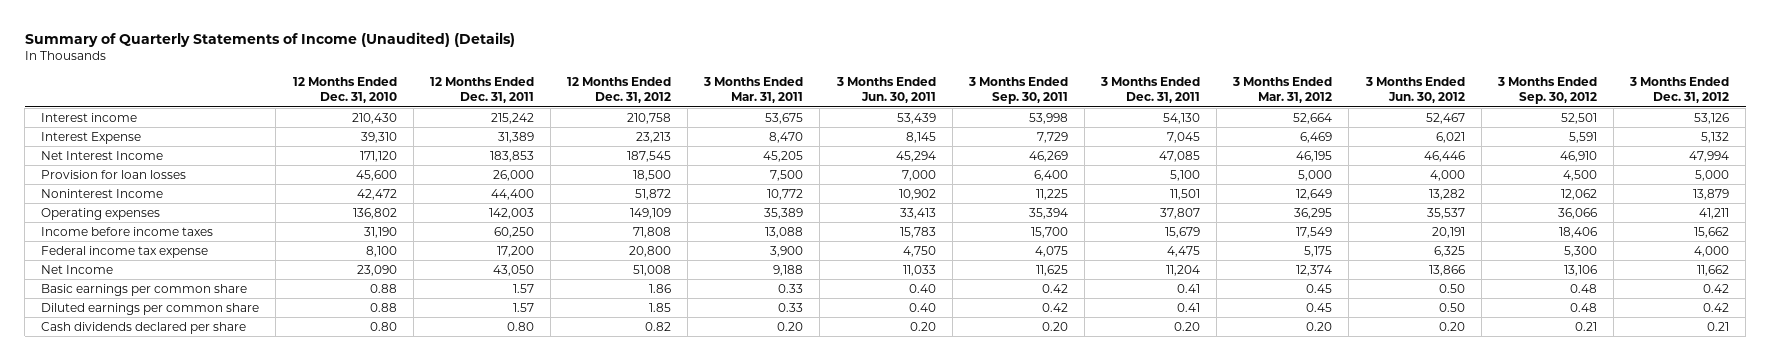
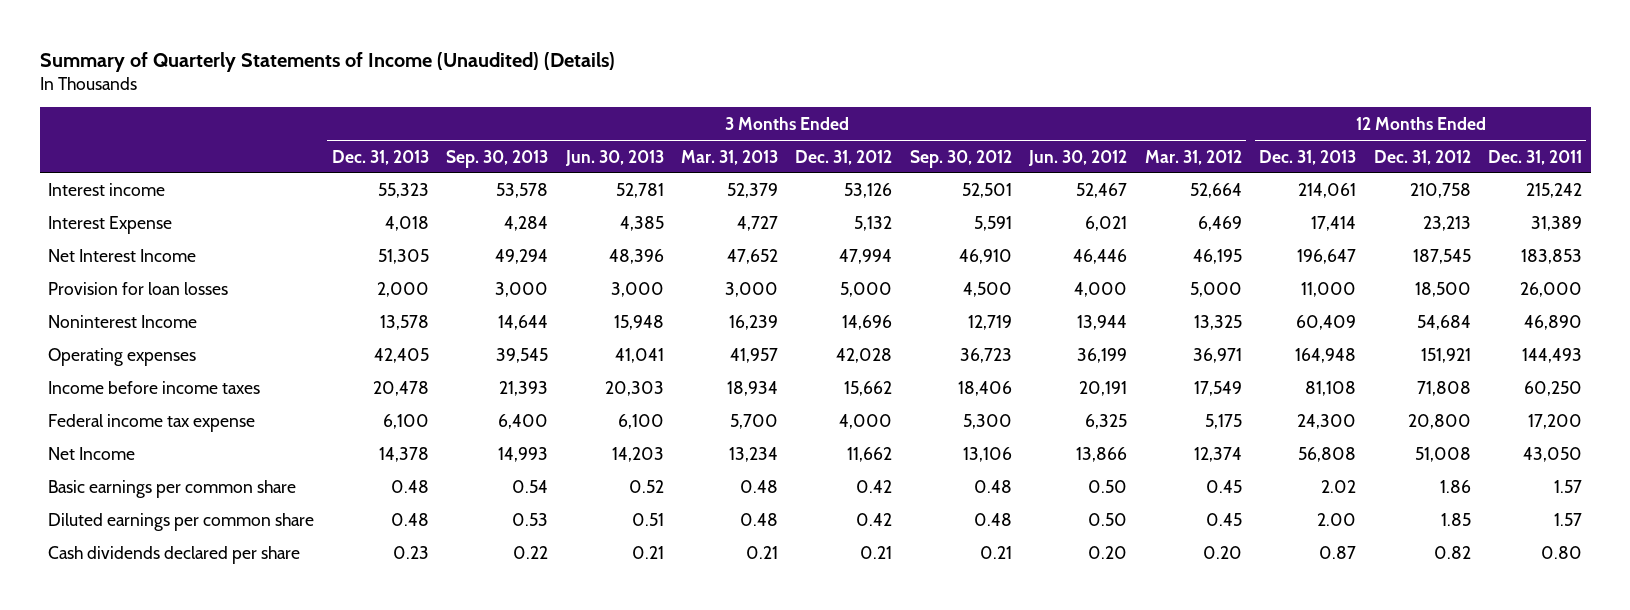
[292,77,397,104] 12 Months Ended Dec. 31, 2010 -> none
[703,77,804,104] 3 Months Ended Mar. 31, 2011 -> none
[835,77,936,104] 3 Months Ended Jun. 30, 2011 -> none
[967,77,1068,105] 3 Months Ended Sep. 30, 2011 -> none
[1100,77,1201,104] 3 Months Ended Dec. 31, 2011 -> none
none -> [331,149,429,165] Dec. 31, 2013
none -> [446,149,549,168] Sep. 30, 2013
none -> [564,149,664,166] Jun. 30, 2013
none -> [680,149,778,165] Mar. 31, 2013
none -> [1259,149,1357,165] Dec. 31, 2013
[490,188,534,200] 44,400 -> [1523,315,1582,331] 46,890
[635,188,672,200] 51,872 -> [1416,315,1471,331] 54,684
[1296,188,1333,200] 12,649 -> [1193,315,1242,331] 13,325
[1428,188,1465,200] 13,282 -> [1077,315,1128,331] 13,944
[1560,188,1597,200] 12,062 -> [967,315,1012,331] 12,719
[1693,188,1730,200] 13,879 -> [842,315,893,331] 14,696
[488,207,534,219] 142,003 -> [1521,348,1582,364] 144,493
[630,207,672,219] 149,109 -> [1420,348,1471,364] 151,921
[1294,207,1333,219] 36,295 -> [1192,348,1242,364] 36,971
[1426,207,1465,219] 35,537 -> [1077,348,1128,364] 36,199
[1557,207,1597,219] 36,066 -> [959,348,1012,364] 36,723
[1699,207,1730,219] 41,211 -> [836,348,893,364] 42,028

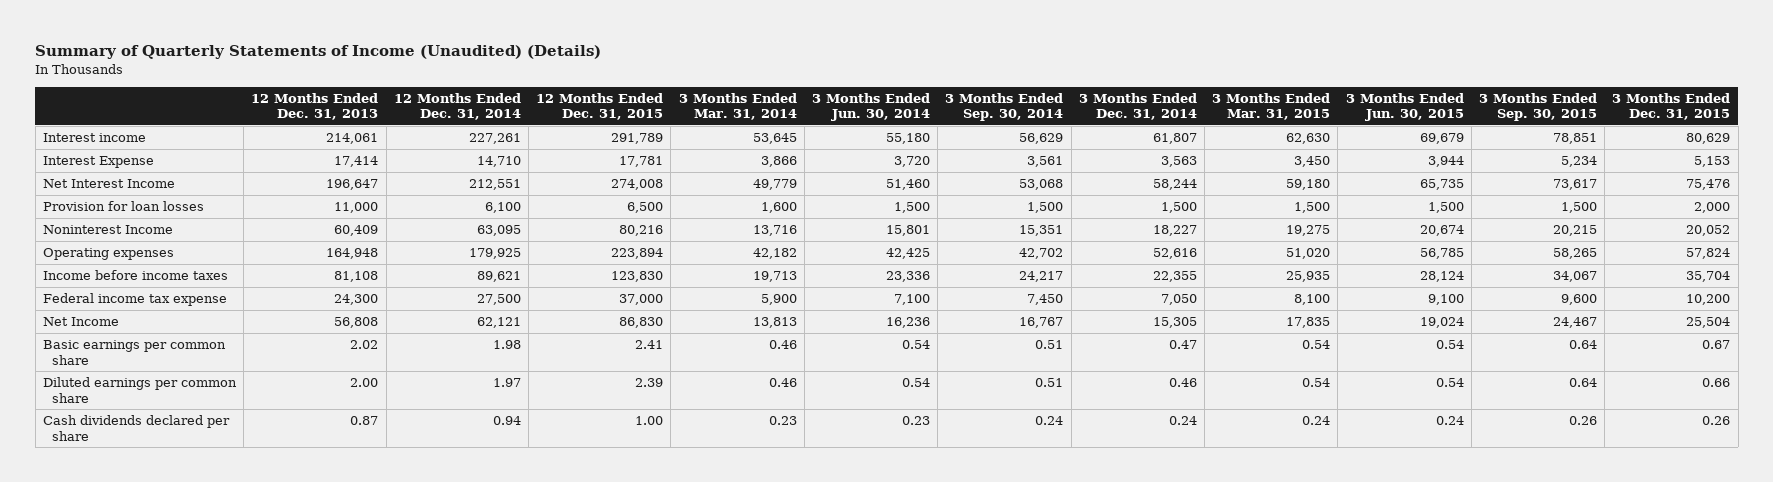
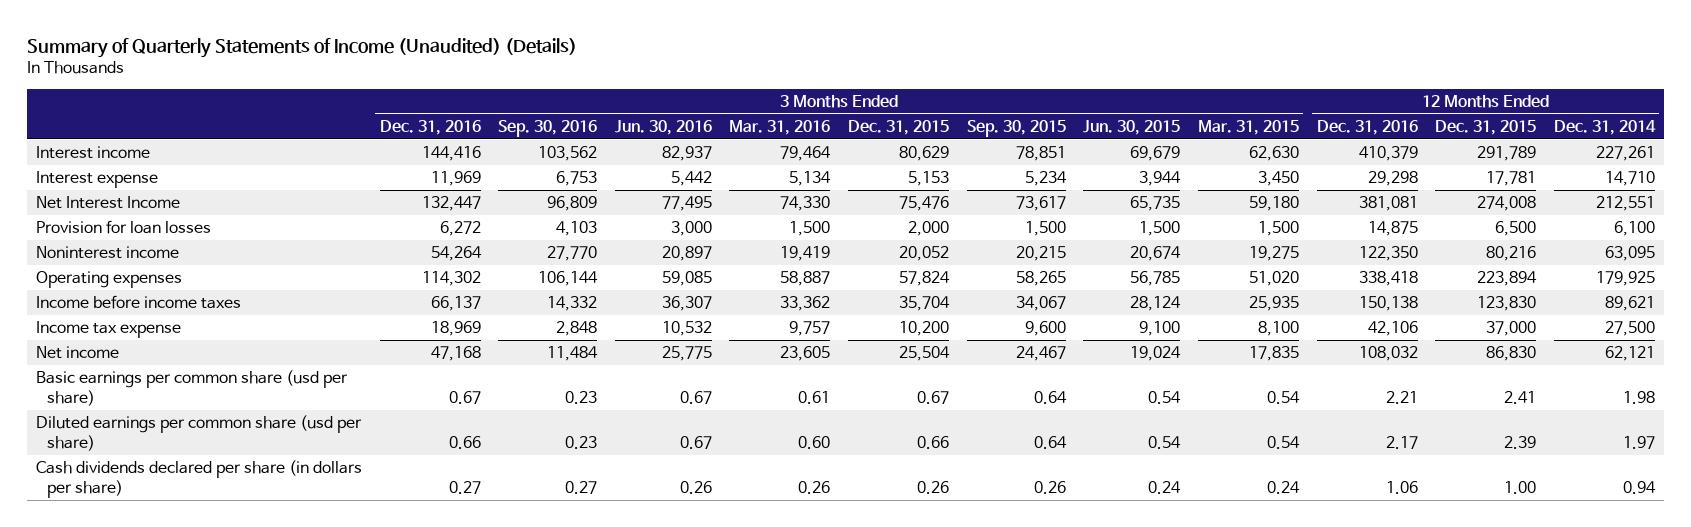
[251,92,379,121] 12 Months Ended Dec. 31, 2013 -> none
[678,92,797,121] 3 Months Ended Mar. 31, 2014 -> none
[811,92,930,122] 3 Months Ended Jun. 30, 2014 -> none
[945,92,1064,122] 3 Months Ended Sep. 30, 2014 -> none
[1078,92,1197,121] 3 Months Ended Dec. 31, 2014 -> none
none -> [379,120,481,136] Dec. 31, 2016
none -> [498,120,598,138] Sep. 30, 2016
none -> [614,120,712,136] Jun. 30, 2016
none -> [729,120,831,136] Mar. 31, 2016
none -> [1316,120,1418,136] Dec. 31, 2016
[42,156,154,169] Interest Expense -> [36,171,159,189] Interest expense
[42,225,173,235] Noninterest Income -> [36,246,180,260] Noninterest income
[42,293,227,307] Federal income tax expense -> [36,321,182,339] Income tax expense
[42,317,119,327] Net Income -> [36,346,120,360] Net income
[42,340,226,365] Basic earnings per common share -> [36,370,349,407] Basic earnings per common share (usd per share)
[42,377,237,403] Diluted earnings per common share -> [36,415,363,452] Diluted earnings per common share (usd per share)
[42,415,230,441] Cash dividends declared per share -> [36,460,363,499] Cash dividends declared per share (in dollars per share)

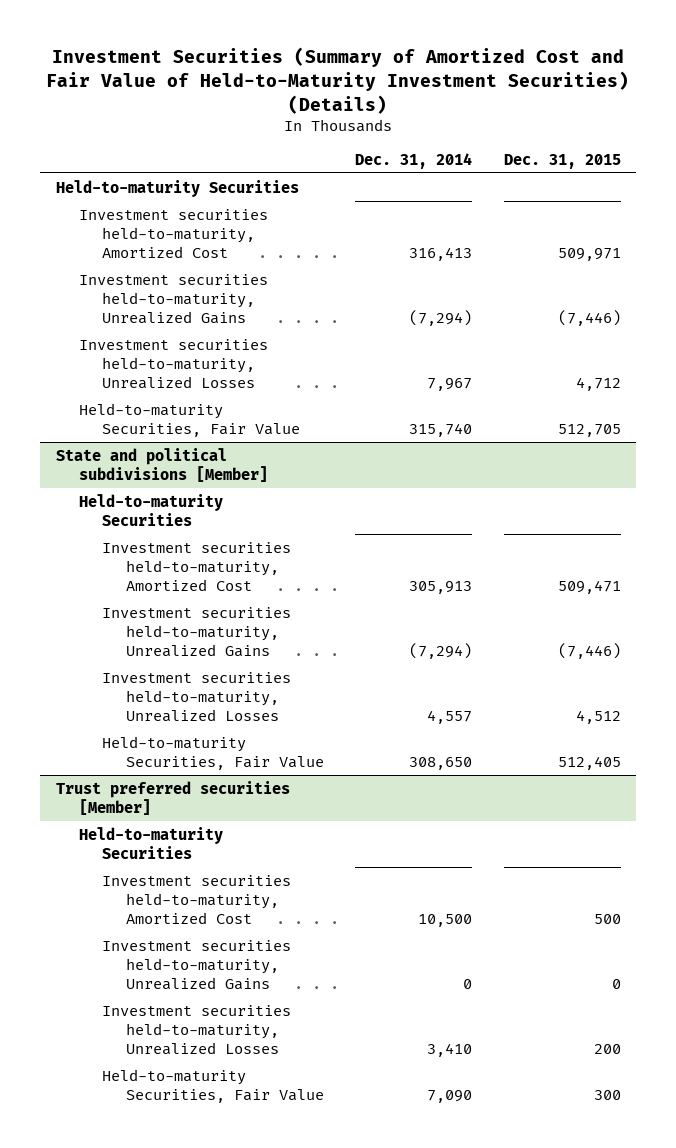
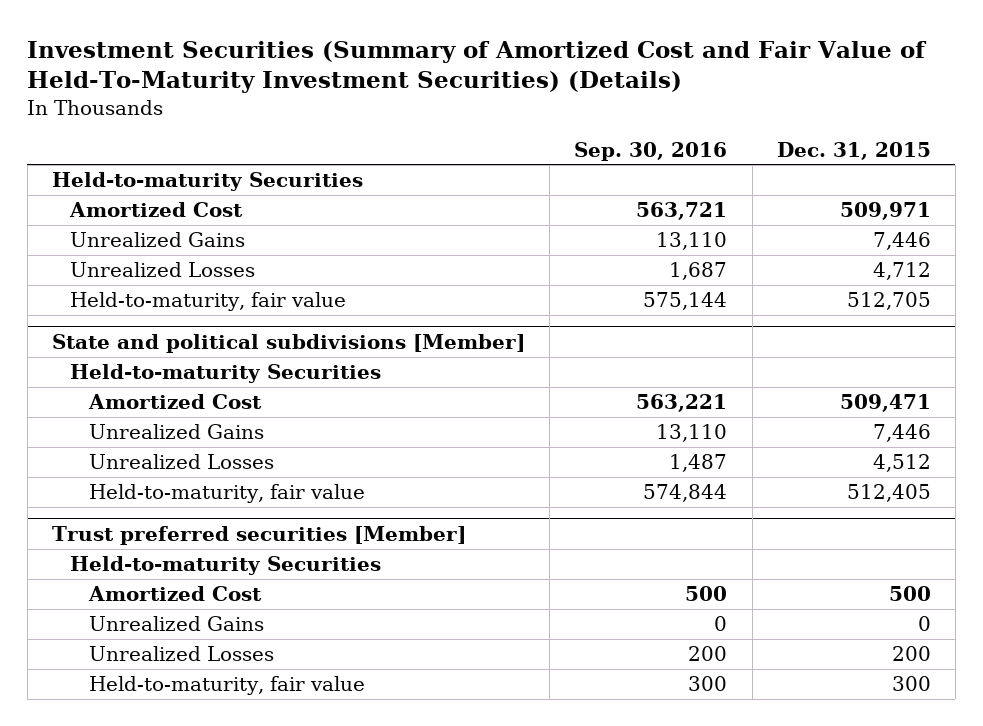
[46,47,630,114] Investment Securities (Summary of Amortized Cost and Fair Value of Held-to-Maturity Investment Securities) (Details) -> [27,40,928,94] Investment Securities (Summary of Amortized Cost and Fair Value of Held-To-Maturity Investment Securities) (Details)
[355,152,473,169] Dec. 31, 2014 -> none
none -> [574,141,728,161] Sep. 30, 2016
[78,208,268,259] Investment securities held-to-maturity, Amortized Cost -> [69,202,244,218] Amortized Cost
[78,273,268,325] Investment securities held-to-maturity, Unrealized Gains -> [70,232,246,248] Unrealized Gains
[557,310,621,327] (7,446) -> [872,232,931,251] 7,446
[78,338,268,390] Investment securities held-to-maturity, Unrealized Losses -> [70,262,256,278] Unrealized Losses
[78,402,301,437] Held-to-maturity Securities, Fair Value -> [70,292,347,312] Held-to-maturity, fair value
[102,541,292,592] Investment securities held-to-maturity, Amortized Cost -> [87,394,262,410] Amortized Cost
[102,606,292,658] Investment securities held-to-maturity, Unrealized Gains -> [88,424,264,440] Unrealized Gains
[557,643,621,660] (7,446) -> [872,424,931,443] 7,446
[102,671,292,723] Investment securities held-to-maturity, Unrealized Losses -> [88,454,274,470] Unrealized Losses
[102,735,324,770] Held-to-maturity Securities, Fair Value -> [88,484,365,504] Held-to-maturity, fair value
[102,874,292,925] Investment securities held-to-maturity, Amortized Cost -> [87,586,262,602] Amortized Cost
[102,939,292,991] Investment securities held-to-maturity, Unrealized Gains -> [88,616,264,632] Unrealized Gains
[102,1004,292,1056] Investment securities held-to-maturity, Unrealized Losses -> [88,646,274,662] Unrealized Losses
[102,1068,324,1103] Held-to-maturity Securities, Fair Value -> [88,676,365,696] Held-to-maturity, fair value

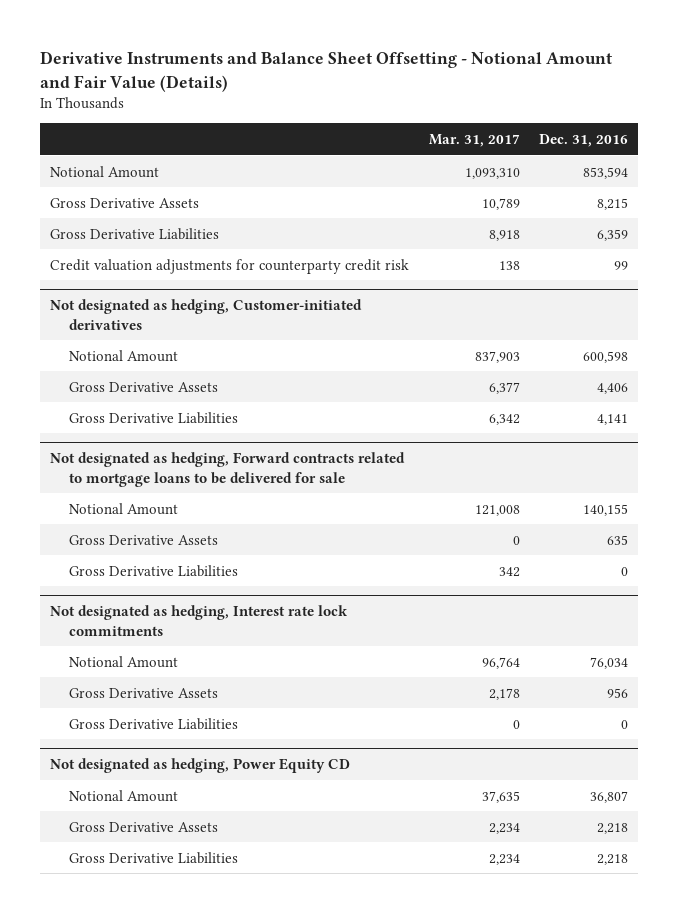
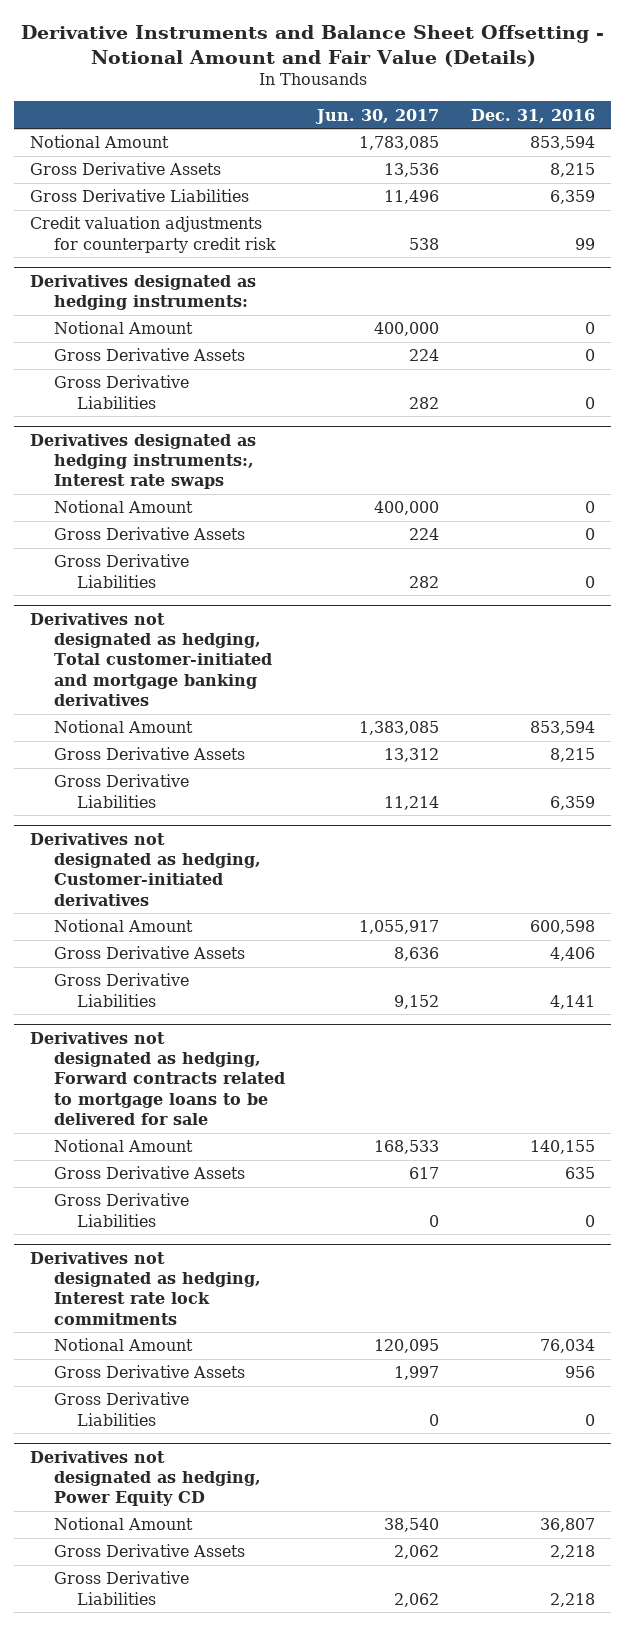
[428,133,520,147] Mar. 31, 2017 -> none
none -> [314,108,439,124] Jun. 30, 2017
none -> [30,274,257,310] Derivatives designated as hedging instruments:
none -> [53,321,193,335] Notional Amount
none -> [53,348,245,362] Gross Derivative Assets
none -> [53,375,189,409] Gross Derivative Liabilities
none -> [30,433,257,490] Derivatives designated as hedging instruments:, Interest rate swaps
none -> [53,500,193,514] Notional Amount
none -> [53,527,245,541] Gross Derivative Assets
none -> [53,554,189,588] Gross Derivative Liabilities
none -> [30,612,272,706] Derivatives not designated as hedging, Total customer-initiated and mortgage banking derivatives
none -> [53,720,193,734] Notional Amount
none -> [53,747,245,761] Gross Derivative Assets
none -> [53,774,189,808] Gross Derivative Liabilities
[50,299,363,330] Not designated as hedging, Customer-initiated derivatives -> [30,832,261,906] Derivatives not designated as hedging, Customer-initiated derivatives
[50,452,406,487] Not designated as hedging, Forward contracts related to mortgage loans to be delivered for sale -> [30,1031,285,1125] Derivatives not designated as hedging, Forward contracts related to mortgage loans to be delivered for sale
[50,605,349,636] Not designated as hedging, Interest rate lock commitments -> [30,1251,261,1325] Derivatives not designated as hedging, Interest rate lock commitments
[50,758,351,774] Not designated as hedging, Power Equity CD -> [30,1450,261,1507] Derivatives not designated as hedging, Power Equity CD

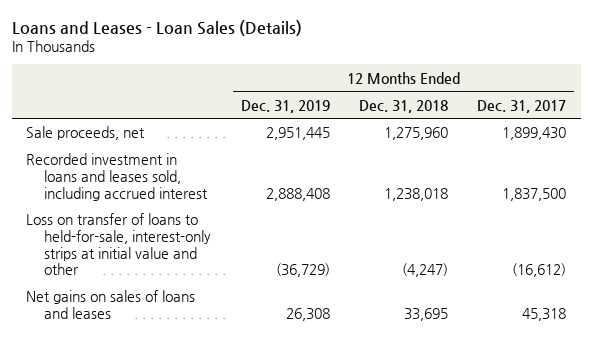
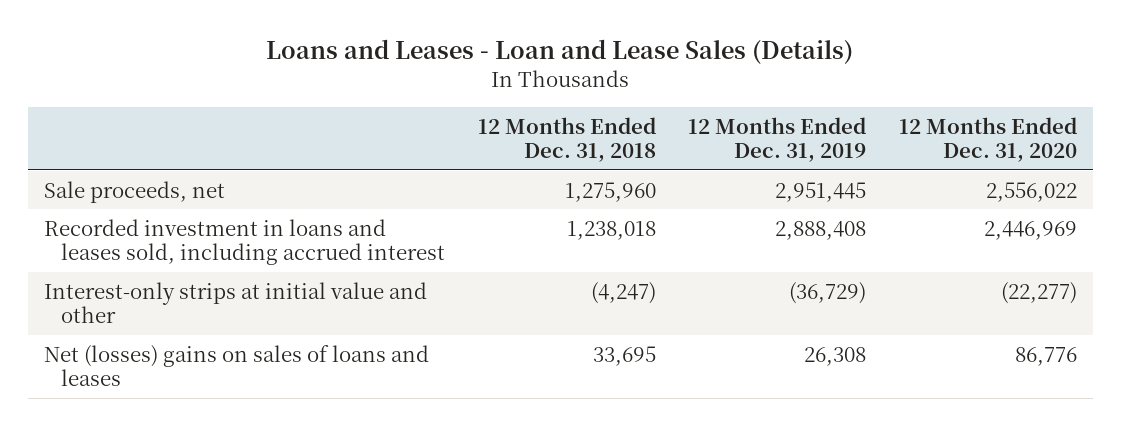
[11,19,302,36] Loans and Leases - Loan Sales (Details) -> [266,39,854,65] Loans and Leases - Loan and Lease Sales (Details)
[477,99,567,113] Dec. 31, 2017 -> none
none -> [898,116,1077,162] 12 Months Ended Dec. 31, 2020
[26,213,212,276] Loss on transfer of loans to held-for-sale, interest-only strips at initial value and other -> [43,281,427,323] Interest-only strips at initial value and other
[26,290,196,319] Net gains on sales of loans and leases -> [43,344,429,386] Net (losses) gains on sales of loans and leases

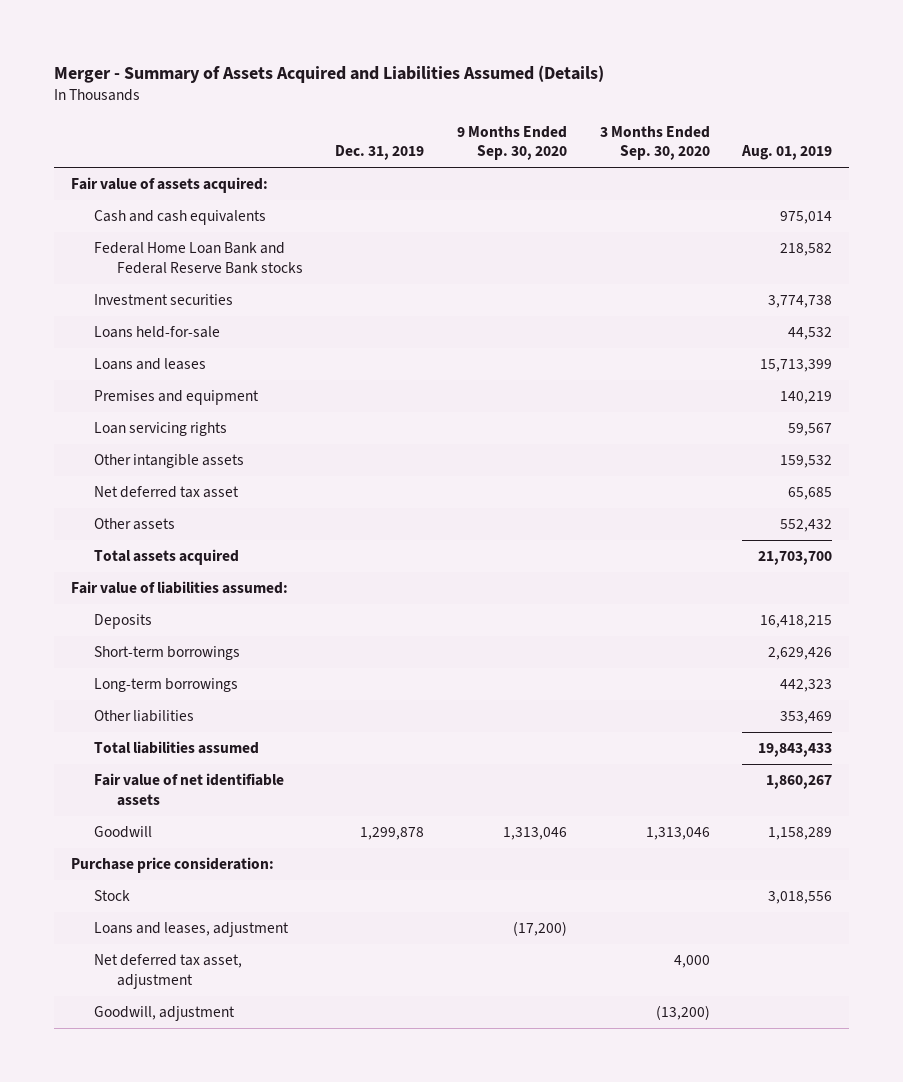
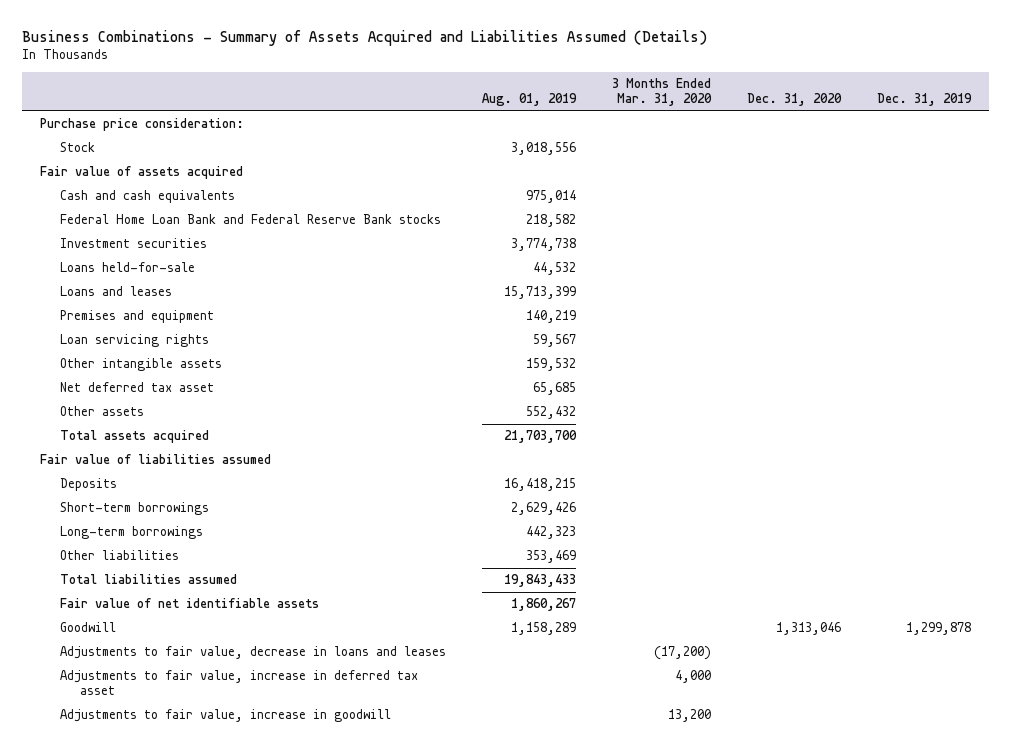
[54,64,605,83] Merger - Summary of Assets Acquired and Liabilities Assumed (Details) -> [22,30,708,47] Business Combinations - Summary of Assets Acquired and Liabilities Assumed (Details)
[457,125,568,161] 9 Months Ended Sep. 30, 2020 -> none
[599,125,710,161] 3 Months Ended Sep. 30, 2020 -> none
none -> [612,78,713,107] 3 Months Ended Mar. 31, 2020
none -> [747,93,843,107] Dec. 31, 2020
[70,857,274,874] Purchase price consideration: -> [40,118,245,132] Purchase price consideration:
[93,890,130,902] Stock -> [60,142,96,153] Stock
[70,177,268,194] Fair value of assets acquired: -> [40,166,244,180] Fair value of assets acquired
[70,581,288,595] Fair value of liabilities assumed: -> [40,454,272,465] Fair value of liabilities assumed
[93,1006,235,1022] Goodwill, adjustment -> none
[93,922,289,938] Loans and leases, adjustment -> [60,646,447,660] Adjustments to fair value, decrease in loans and leases
[93,954,242,990] Net deferred tax asset, adjustment -> [60,670,419,696] Adjustments to fair value, increase in deferred tax asset
none -> [60,709,392,723] Adjustments to fair value, increase in goodwill

